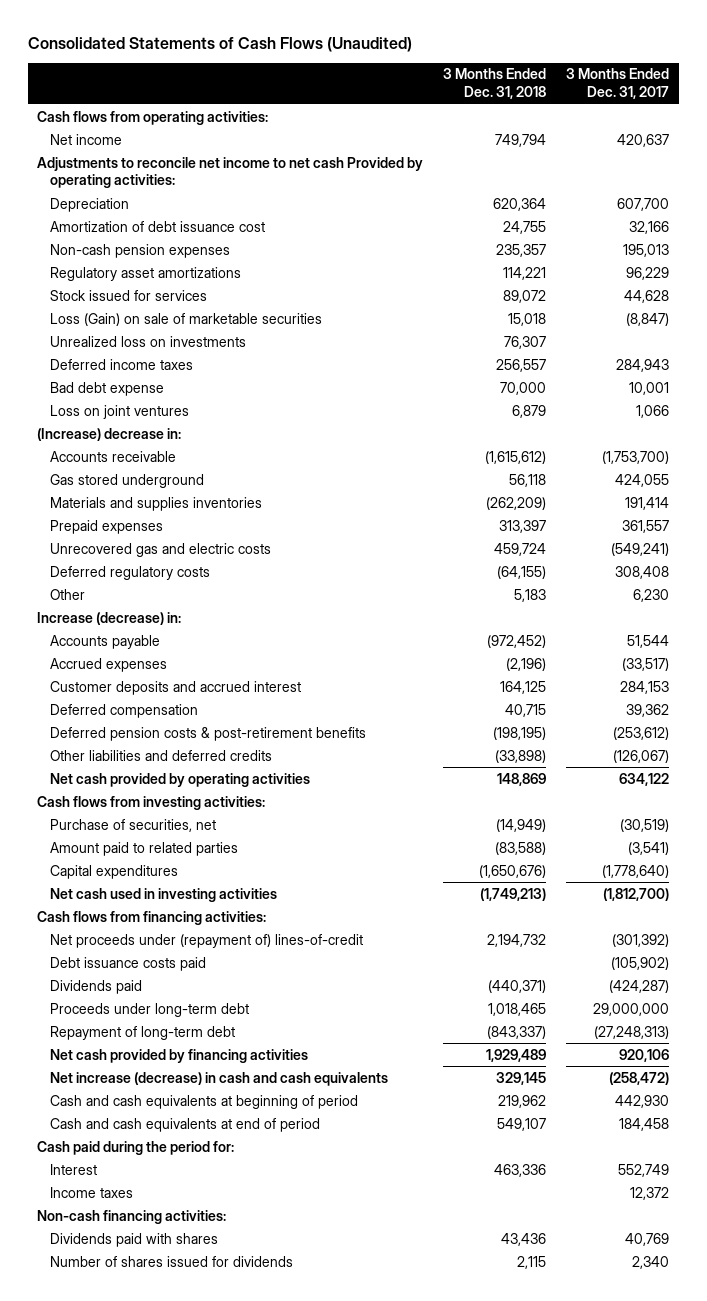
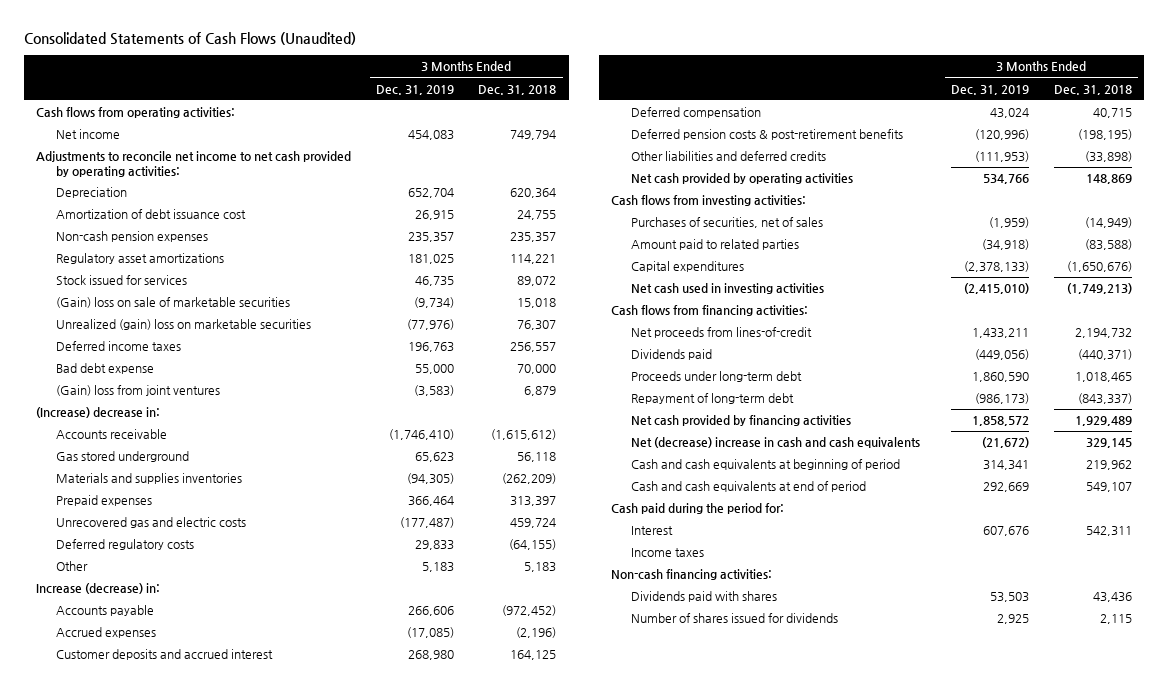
[566,68,670,100] 3 Months Ended Dec. 31, 2017 -> none
none -> [375,84,454,95] Dec. 31, 2019
[37,156,424,189] Adjustments to reconcile net income to net cash Provided by operating activities: -> [36,151,352,177] Adjustments to reconcile net income to net cash provided by operating activities:
[49,312,322,326] Loss (Gain) on sale of marketable securities -> [55,297,290,309] (Gain) loss on sale of marketable securities
[49,335,246,347] Unrealized loss on investments -> [55,319,311,331] Unrealized (gain) loss on marketable securities
[49,404,189,419] Loss on joint ventures -> [55,385,220,397] (Gain) loss from joint ventures
[49,818,216,832] Purchase of securities, net -> [630,217,823,229] Purchases of securities, net of sales
[49,956,206,971] Debt issuance costs paid -> none
[49,933,363,948] Net proceeds under (repayment of) lines-of-credit -> [630,327,812,339] Net proceeds from lines-of-credit
[49,1071,388,1086] Net increase (decrease) in cash and cash equivalents -> [630,437,920,449] Net (decrease) increase in cash and cash equivalents
[494,1163,547,1177] 463,336 -> [1085,526,1132,537] 542,311

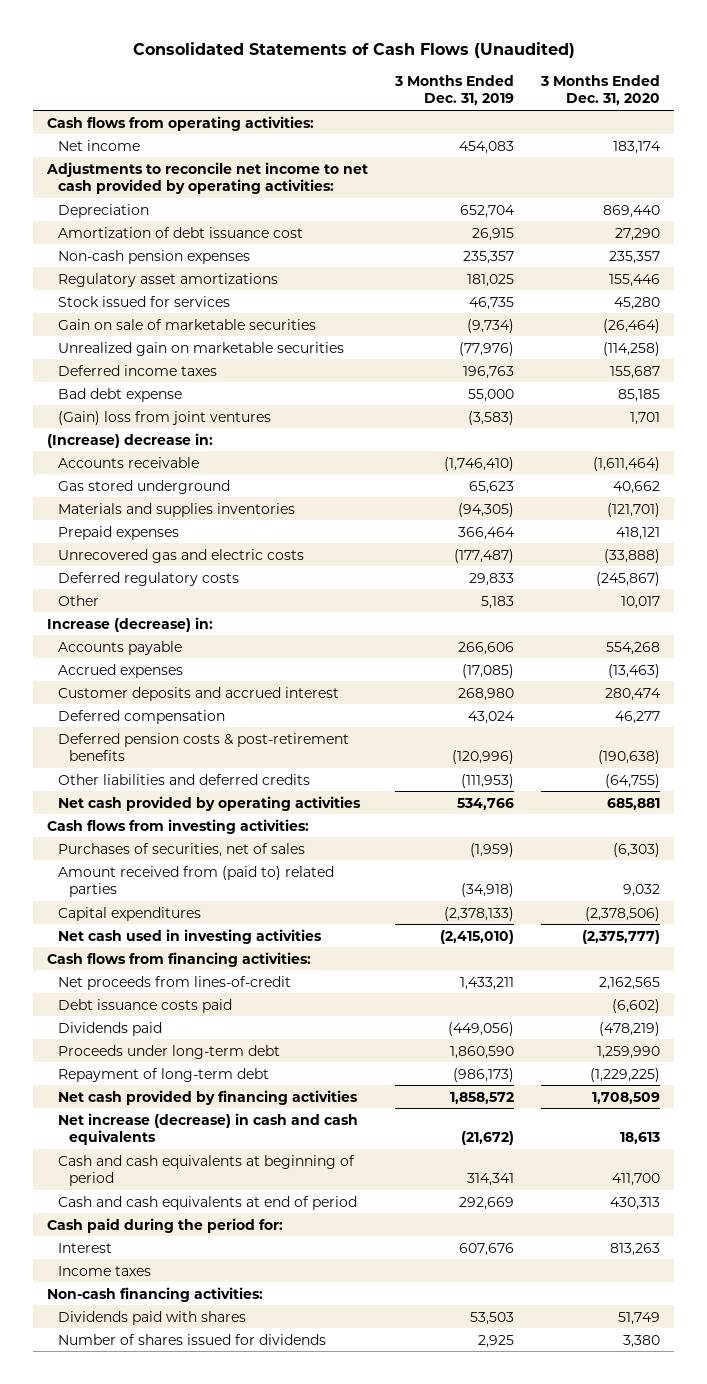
[478,84,557,95] Dec. 31, 2018 -> none
none -> [540,74,661,106] 3 Months Ended Dec. 31, 2020
[55,297,290,309] (Gain) loss on sale of marketable securities -> [58,318,317,330] Gain on sale of marketable securities
[55,319,311,331] Unrealized (gain) loss on marketable securities -> [58,341,345,356] Unrealized gain on marketable securities
[630,239,799,251] Amount paid to related parties -> [58,865,335,898] Amount received from (paid to) related parties
none -> [58,998,233,1013] Debt issuance costs paid
[630,437,920,449] Net (decrease) increase in cash and cash equivalents -> [58,1112,359,1146] Net increase (decrease) in cash and cash equivalents

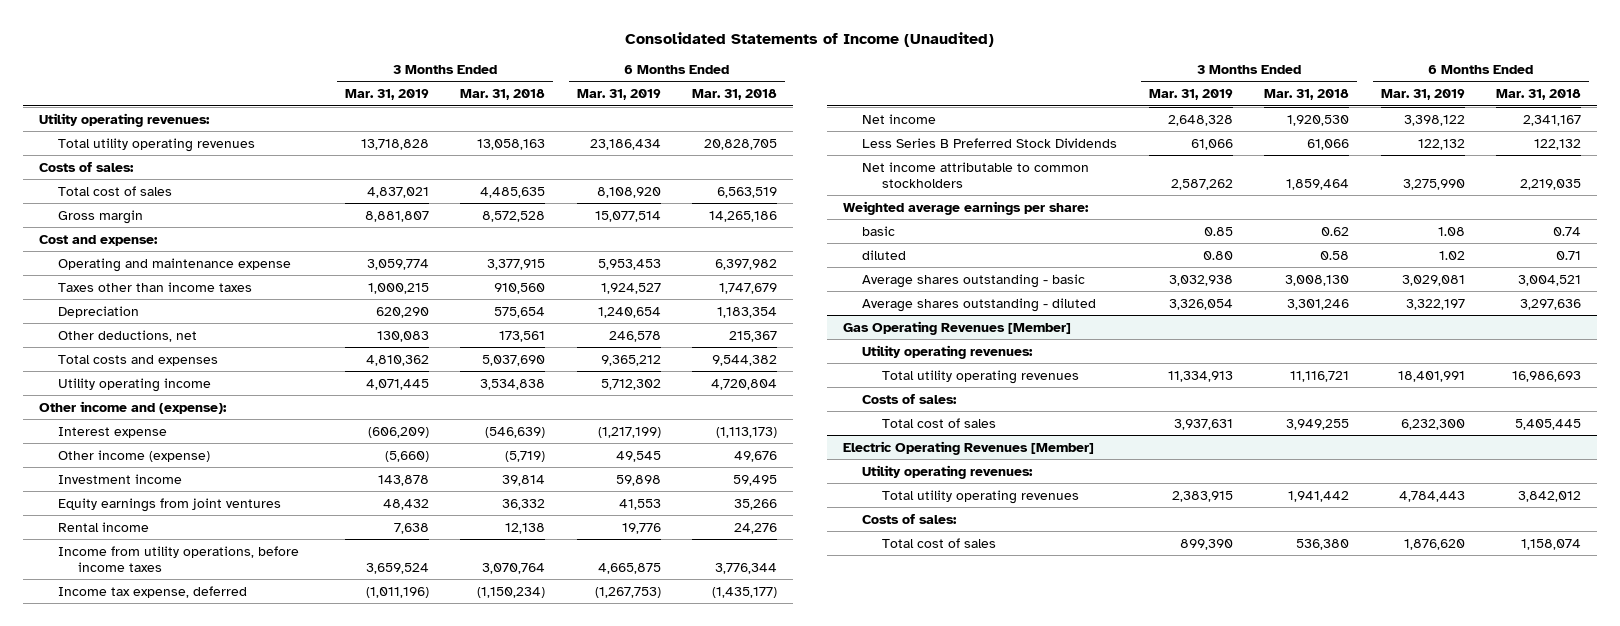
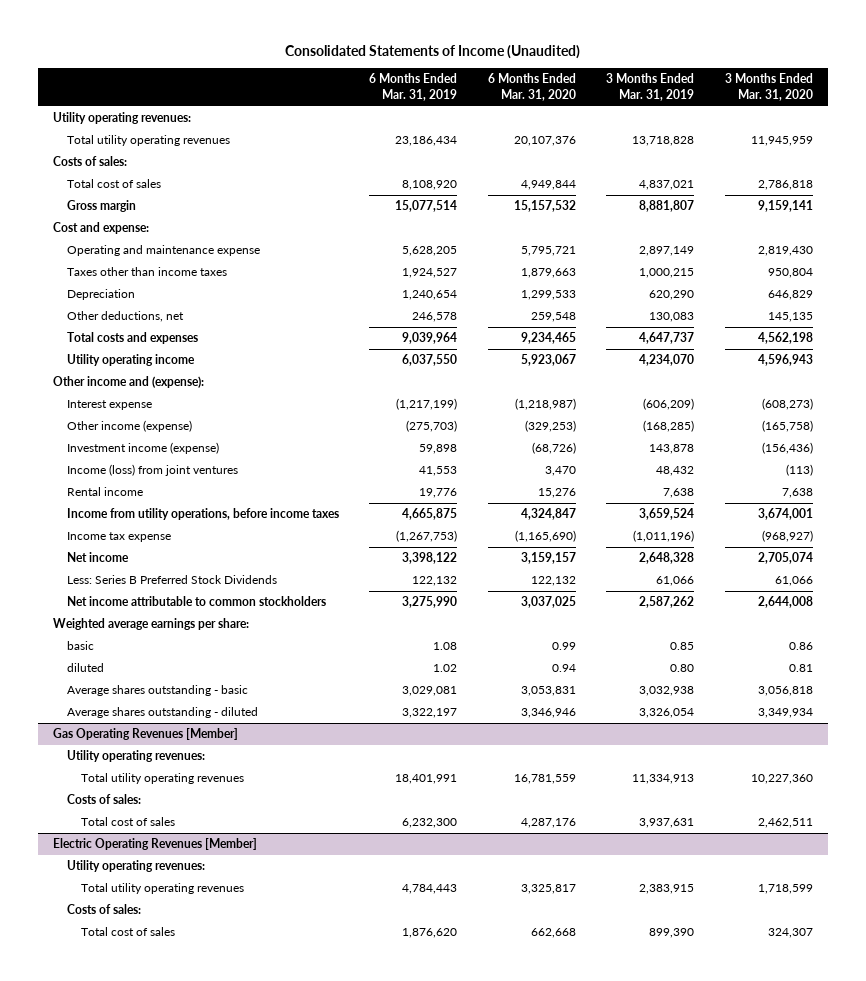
[460,89,546,101] Mar. 31, 2018 -> none
[692,89,778,101] Mar. 31, 2018 -> none
none -> [487,73,576,101] 6 Months Ended Mar. 31, 2020
none -> [724,73,813,101] 3 Months Ended Mar. 31, 2020
[366,258,429,270] 3,059,774 -> [639,246,695,257] 2,897,149
[597,258,661,270] 5,953,453 -> [402,246,458,257] 5,628,205
[365,354,429,366] 4,810,362 -> [639,332,695,345] 4,647,737
[600,354,661,366] 9,365,212 -> [402,332,458,345] 9,039,964
[365,378,429,390] 4,071,445 -> [639,354,695,367] 4,234,070
[600,378,661,390] 5,712,302 -> [402,354,458,367] 6,037,550
[384,450,429,462] (5,660) -> [643,420,695,433] (168,285)
[615,450,661,462] 49,545 -> [406,420,458,433] (275,703)
[58,473,183,484] Investment income -> [67,442,220,455] Investment income (expense)
[58,497,282,512] Equity earnings from joint ventures -> [67,464,239,477] Income (loss) from joint ventures
[58,585,248,598] Income tax expense, deferred -> [67,532,172,543] Income tax expense
[862,137,1118,148] Less Series B Preferred Stock Dividends -> [67,575,278,585] Less: Series B Preferred Stock Dividends

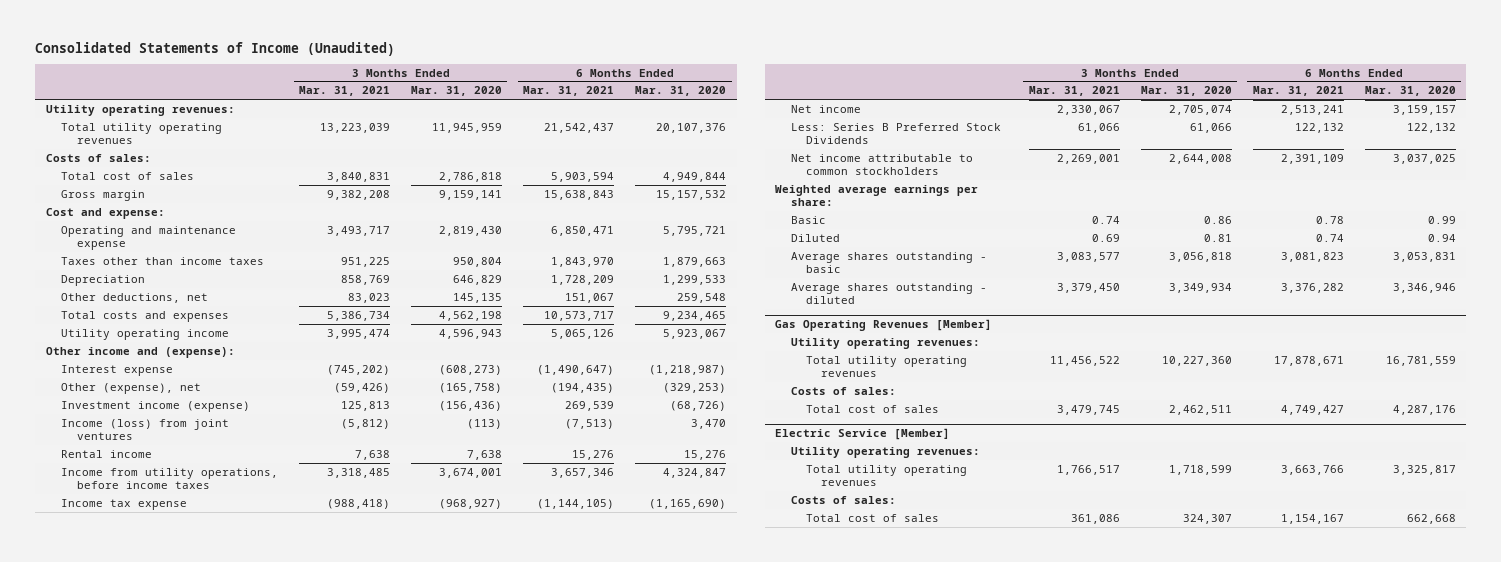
[369,73,458,101] 6 Months Ended Mar. 31, 2019 -> none
[606,73,695,101] 3 Months Ended Mar. 31, 2019 -> none
none -> [299,86,391,97] Mar. 31, 2021
none -> [523,86,615,97] Mar. 31, 2021
[67,420,193,433] Other income (expense) -> [61,382,202,394] Other (expense), net
[67,641,95,651] basic -> [790,215,826,224] Basic
[67,663,105,673] diluted -> [790,233,840,242] Diluted
[53,838,258,851] Electric Operating Revenues [Member] -> [775,428,951,441] Electric Service [Member]

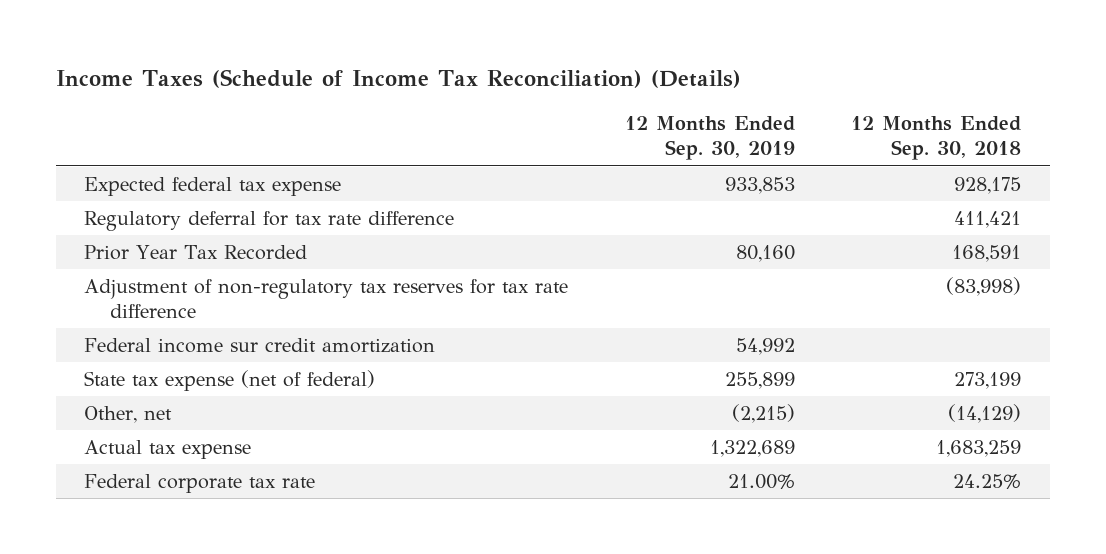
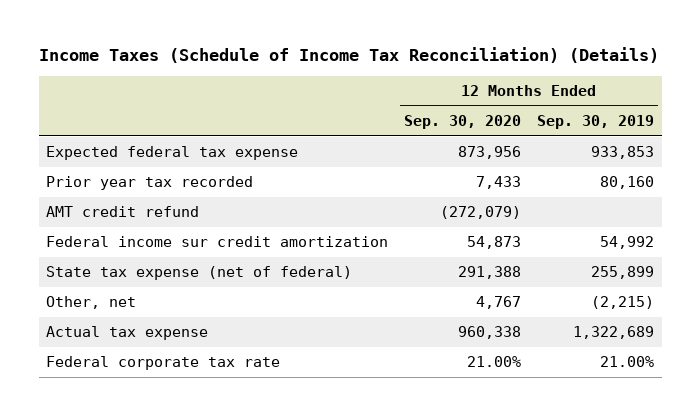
[851,116,1022,161] 12 Months Ended Sep. 30, 2018 -> none
none -> [404,115,522,130] Sep. 30, 2020
[84,210,455,231] Regulatory deferral for tax rate difference -> none
[84,278,569,319] Adjustment of non-regulatory tax reserves for tax rate difference -> none
[84,244,308,260] Prior Year Tax Recorded -> [46,176,254,191] Prior year tax recorded
none -> [46,206,200,218] AMT credit refund

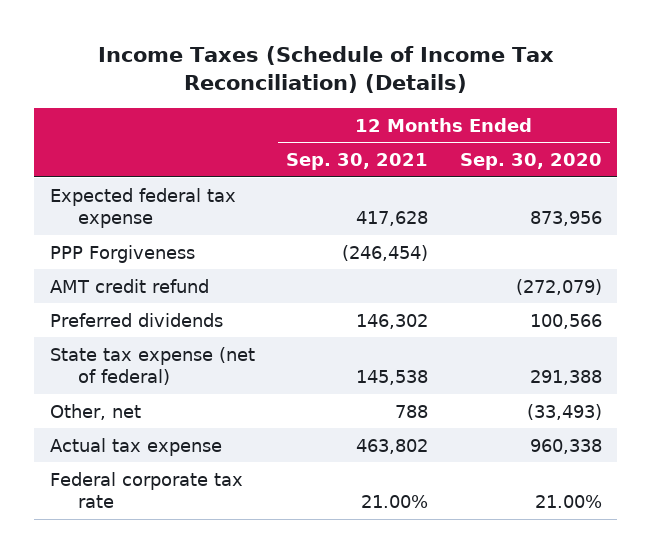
[536,115,654,130] Sep. 30, 2019 -> none
none -> [286,153,429,171] Sep. 30, 2021
[46,176,254,191] Prior year tax recorded -> none
none -> [49,244,195,263] PPP Forgiveness
[46,236,389,248] Federal income sur credit amortization -> none
none -> [49,312,223,327] Preferred dividends
[476,296,522,310] 4,767 -> [526,403,602,420] (33,493)

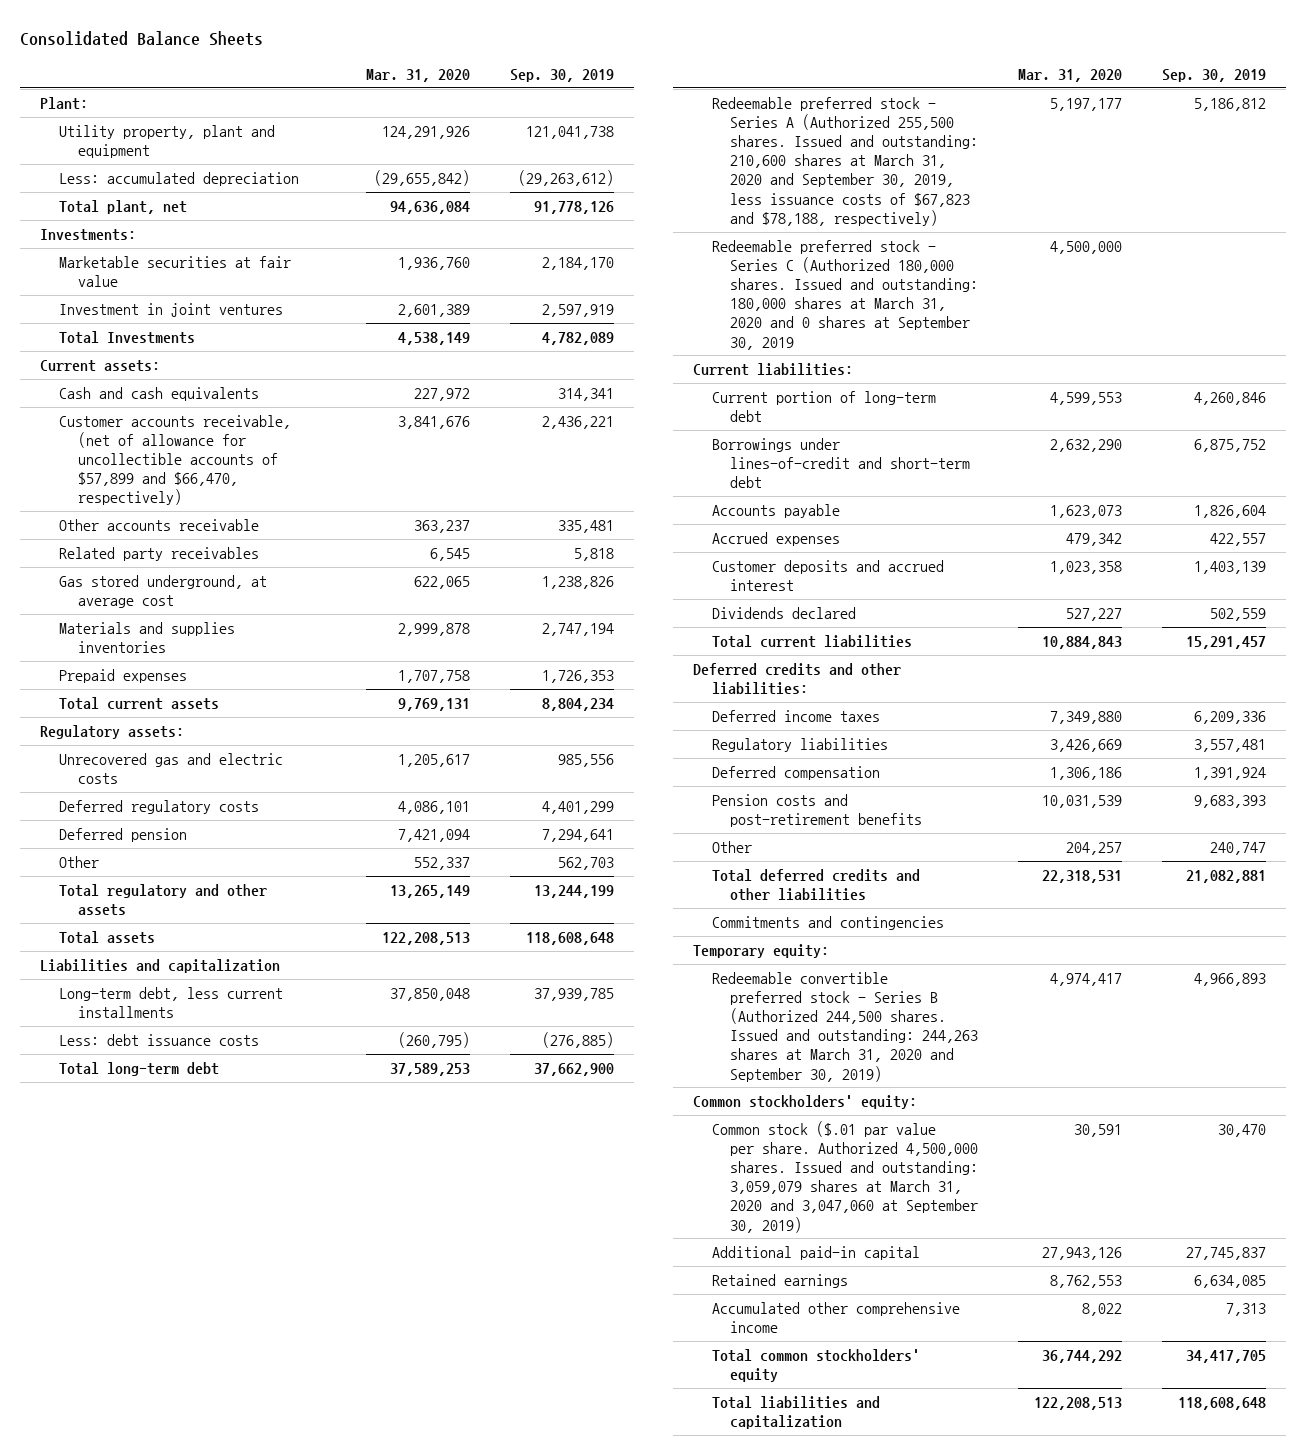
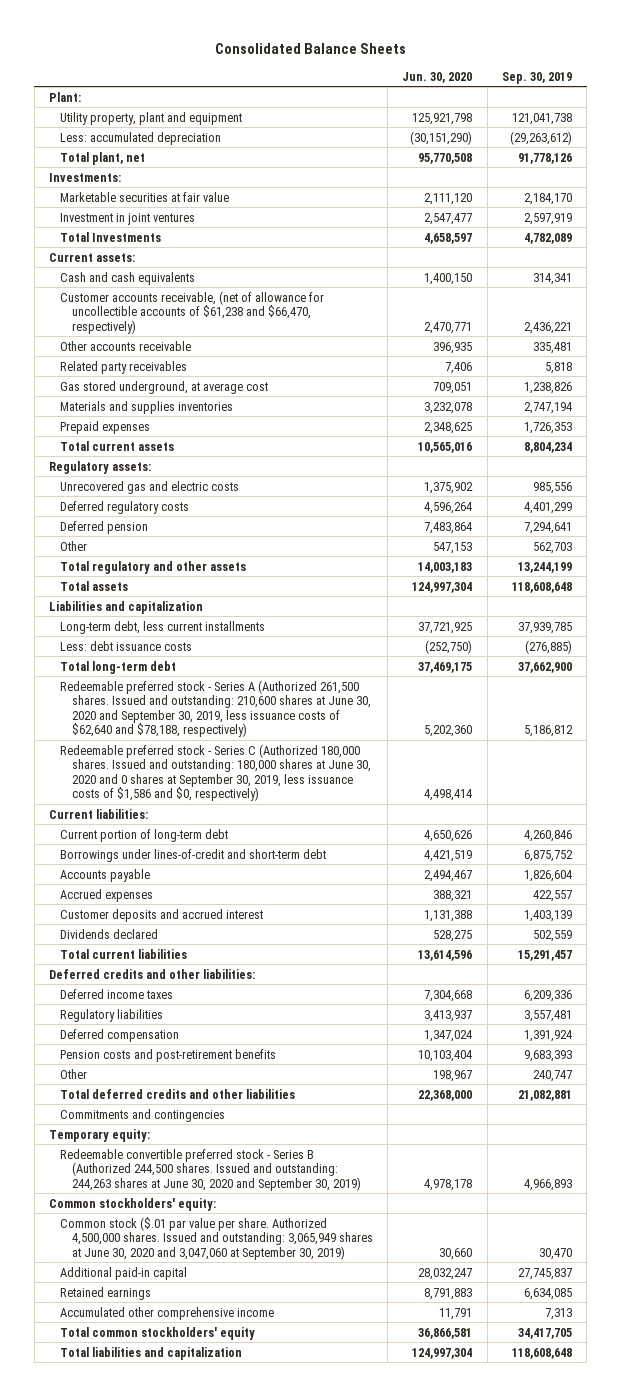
[365,68,470,82] Mar. 31, 2020 -> none
none -> [402,71,473,83] Jun. 30, 2020
[59,414,292,506] Customer accounts receivable, (net of allowance for uncollectible accounts of $57,899 and $66,470, respectively) -> [60,290,325,334] Customer accounts receivable, (net of allowance for uncollectible accounts of $61,238 and $66,470, respectively)
[711,96,979,226] Redeemable preferred stock - Series A (Authorized 255,500 shares. Issued and outstanding: 210,600 shares at March 31, 2020 and September 30, 2019, less issuance costs of $67,823 and $78,188, respectively) -> [60,679,371,738] Redeemable preferred stock - Series A (Authorized 261,500 shares. Issued and outstanding: 210,600 shares at June 30, 2020 and September 30, 2019, less issuance costs of $62,640 and $78,188, respectively)
[711,239,979,350] Redeemable preferred stock - Series C (Authorized 180,000 shares. Issued and outstanding: 180,000 shares at March 31, 2020 and 0 shares at September 30, 2019 -> [60,743,371,802] Redeemable preferred stock - Series C (Authorized 180,000 shares. Issued and outstanding: 180,000 shares at June 30, 2020 and 0 shares at September 30, 2019, less issuance costs of $1,586 and $0, respectively)
[711,971,979,1082] Redeemable convertible preferred stock - Series B (Authorized 244,500 shares. Issued and outstanding: 244,263 shares at March 31, 2020 and September 30, 2019) -> [60,1148,361,1191] Redeemable convertible preferred stock - Series B (Authorized 244,500 shares. Issued and outstanding: 244,263 shares at June 30, 2020 and September 30, 2019)
[711,1120,979,1233] Common stock ($.01 par value per share. Authorized 4,500,000 shares. Issued and outstanding: 3,059,079 shares at March 31, 2020 and 3,047,060 at September 30, 2019) -> [60,1216,373,1260] Common stock ($.01 par value per share. Authorized 4,500,000 shares. Issued and outstanding: 3,065,949 shares at June 30, 2020 and 3,047,060 at September 30, 2019)

